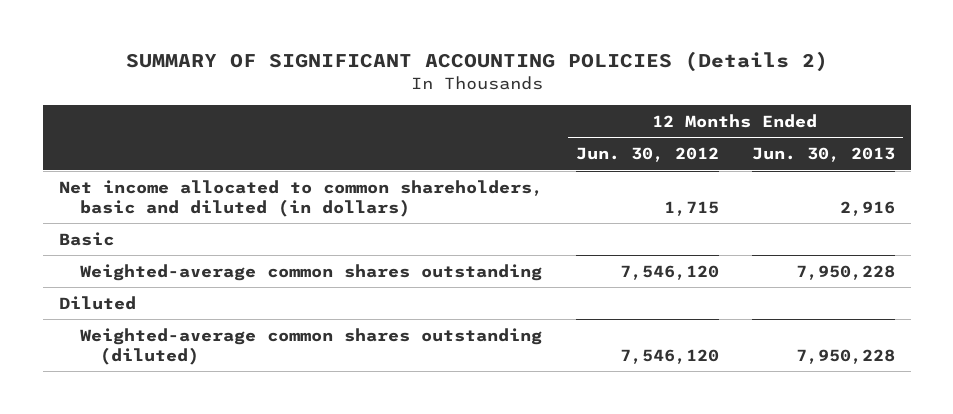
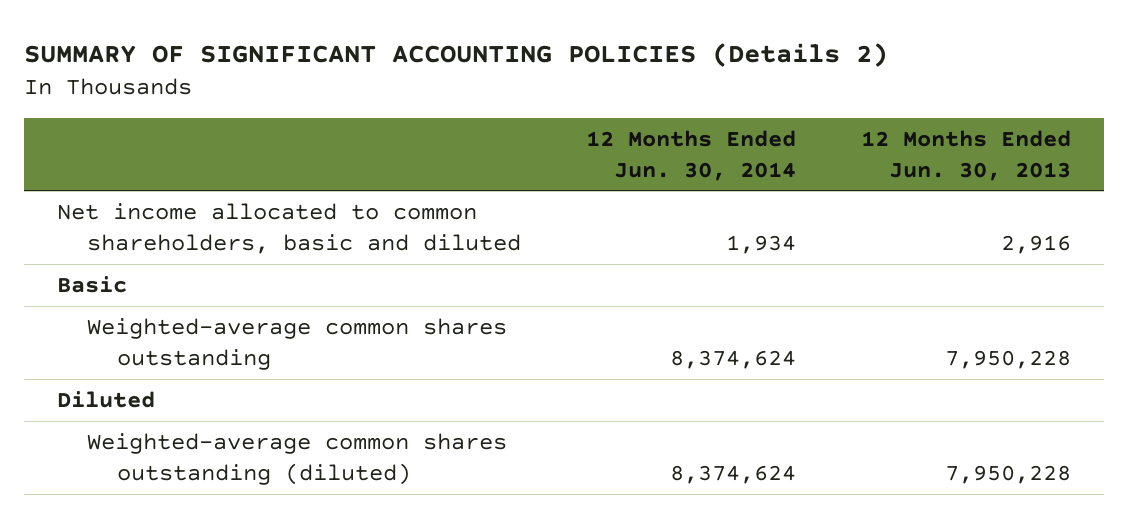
[575,147,719,163] Jun. 30, 2012 -> none
none -> [586,129,797,181] 12 Months Ended Jun. 30, 2014
[58,179,543,217] Net income allocated to common shareholders, basic and diluted (in dollars) -> [56,202,522,254] Net income allocated to common shareholders, basic and diluted

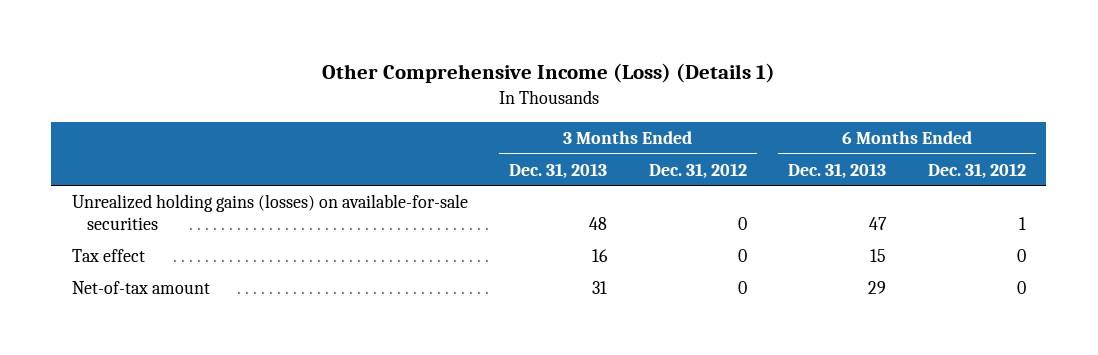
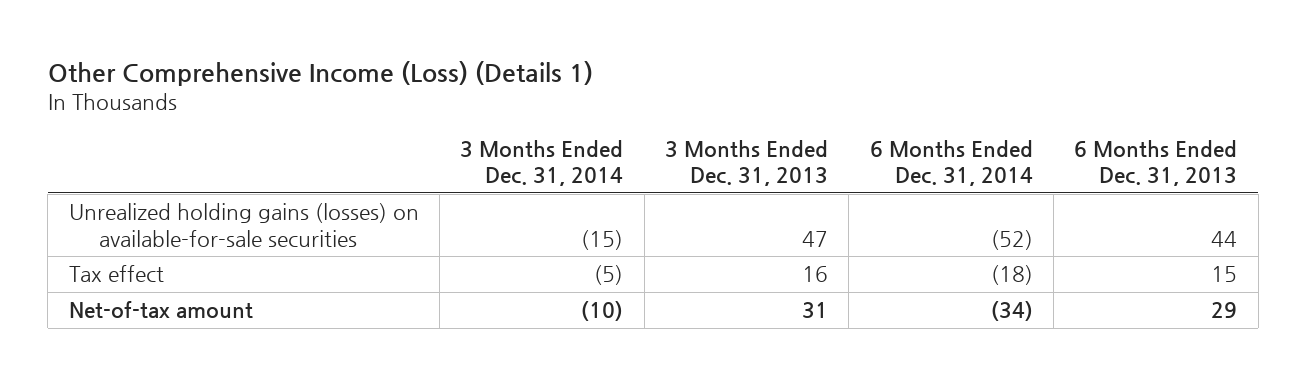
[648,162,747,179] Dec. 31, 2012 -> none
[927,162,1026,179] Dec. 31, 2012 -> none
none -> [460,139,624,187] 3 Months Ended Dec. 31, 2014
none -> [869,139,1033,187] 6 Months Ended Dec. 31, 2014
[589,217,608,231] 48 -> [802,230,829,247] 47
[869,217,888,231] 47 -> [1211,230,1238,247] 44

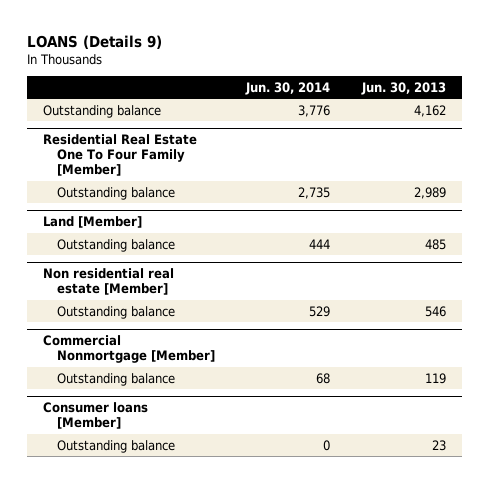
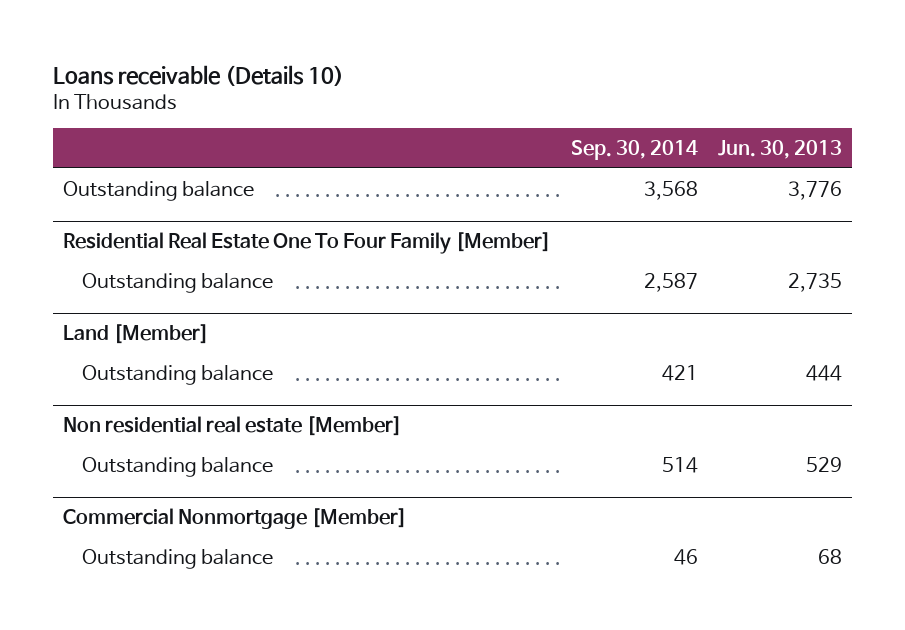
[27,34,163,49] LOANS (Details 9) -> [52,64,344,86] Loans receivable (Details 10)
[245,81,331,95] Jun. 30, 2014 -> none
none -> [571,140,699,161] Sep. 30, 2014
[413,104,446,117] 4,162 -> [788,180,843,200] 3,776
[413,186,446,199] 2,989 -> [788,272,843,292] 2,735
[424,238,446,250] 485 -> [806,364,843,381] 444
[424,305,446,317] 546 -> [806,456,843,472] 529
[43,402,149,430] Consumer loans [Member] -> none
[56,439,175,453] Outstanding balance -> none
[424,372,446,384] 119 -> [818,548,843,564] 68

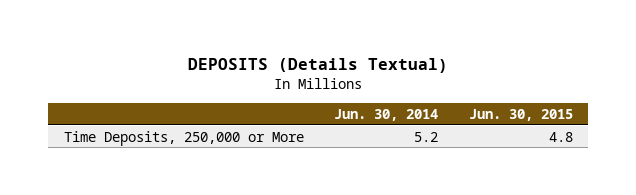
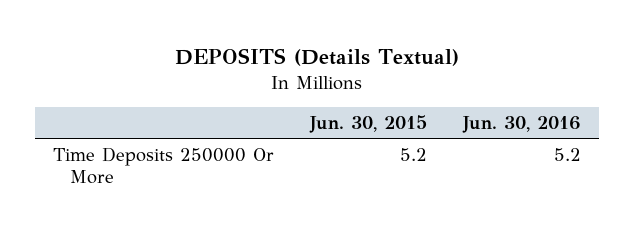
[334,109,439,122] Jun. 30, 2014 -> none
none -> [461,115,581,133] Jun. 30, 2016
[63,130,304,146] Time Deposits, 250,000 or More -> [53,147,275,185] Time Deposits 250000 Or More
[548,131,573,142] 4.8 -> [400,148,428,162] 5.2

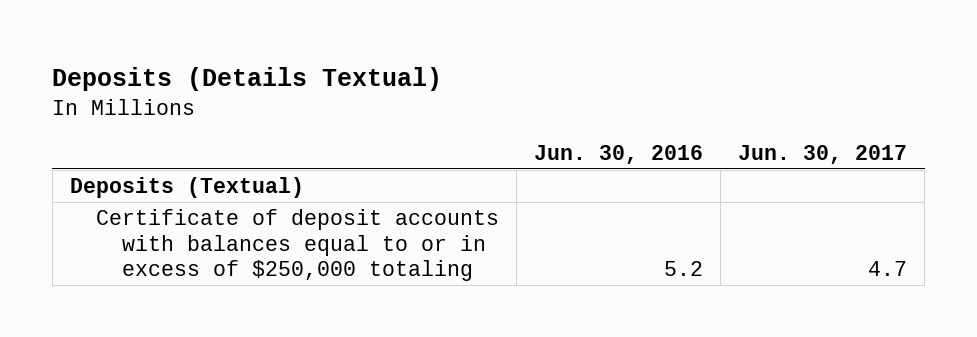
[175,47,460,66] DEPOSITS (Details Textual) -> [52,66,443,91] Deposits (Details Textual)
[309,114,428,133] Jun. 30, 2015 -> none
none -> [738,144,908,164] Jun. 30, 2017
none -> [69,177,304,199] Deposits (Textual)
[53,147,275,185] Time Deposits 250000 Or More -> [95,209,499,282] Certificate of deposit accounts with balances equal to or in excess of $250,000 totaling

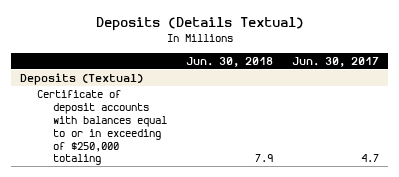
[534,144,704,164] Jun. 30, 2016 -> none
none -> [186,56,274,67] Jun. 30, 2018
[95,209,499,282] Certificate of deposit accounts with balances equal to or in excess of $250,000 totaling -> [36,90,168,166] Certificate of deposit accounts with balances equal to or in exceeding of $250,000 totaling

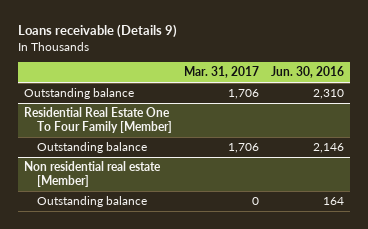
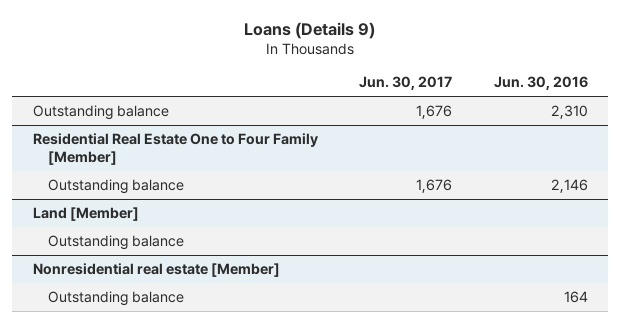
[17,24,177,39] Loans receivable (Details 9) -> [244,21,376,39] Loans (Details 9)
[183,66,259,79] Mar. 31, 2017 -> none
none -> [359,76,453,91] Jun. 30, 2017
[23,107,172,134] Residential Real Estate One To Four Family [Member] -> [32,133,318,166] Residential Real Estate One to Four Family [Member]
none -> [32,207,139,222] Land [Member]
none -> [47,235,184,251] Outstanding balance
[23,161,161,188] Non residential real estate [Member] -> [32,263,280,278] Nonresidential real estate [Member]

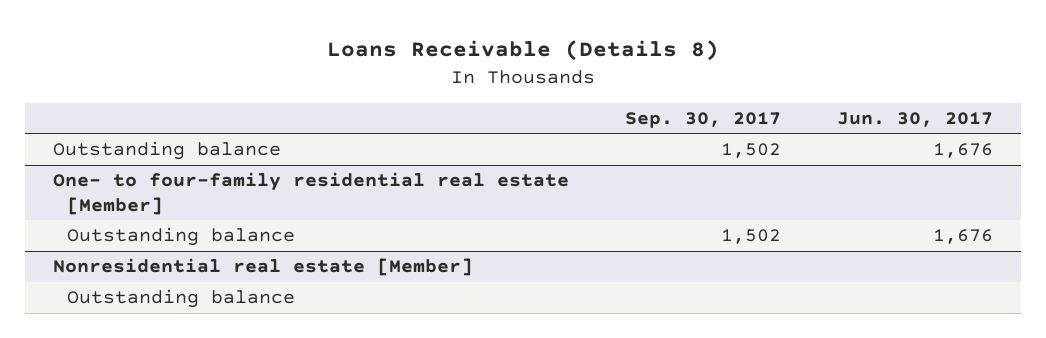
[244,21,376,39] Loans (Details 9) -> [327,40,720,62] Loans Receivable (Details 8)
[493,76,588,91] Jun. 30, 2016 -> none
none -> [625,111,782,128] Sep. 30, 2017
[32,133,318,166] Residential Real Estate One to Four Family [Member] -> [53,172,570,215] One- to four-family residential real estate [Member]
[32,207,139,222] Land [Member] -> none
[47,235,184,251] Outstanding balance -> none

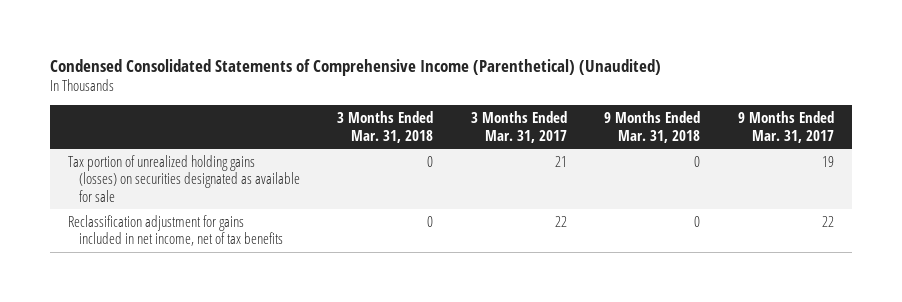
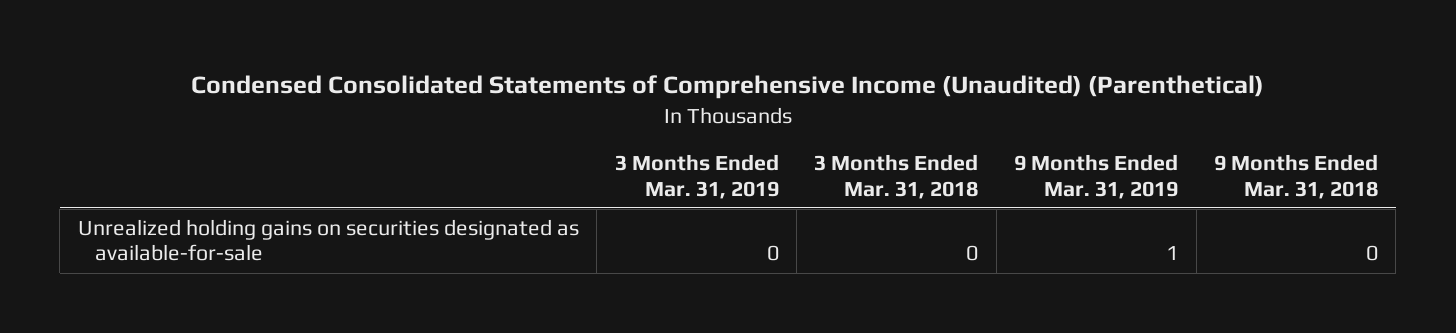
[49,58,661,76] Condensed Consolidated Statements of Comprehensive Income (Parenthetical) (Unaudited) -> [190,75,1264,100] Condensed Consolidated Statements of Comprehensive Income (Unaudited) (Parenthetical)
[470,110,567,143] 3 Months Ended Mar. 31, 2017 -> none
[737,110,834,143] 9 Months Ended Mar. 31, 2017 -> none
none -> [614,154,779,199] 3 Months Ended Mar. 31, 2019
none -> [1014,154,1179,199] 9 Months Ended Mar. 31, 2019
[68,214,283,247] Reclassification adjustment for gains included in net income, net of tax benefits -> none
[68,154,300,202] Tax portion of unrealized holding gains (losses) on securities designated as available for sale -> [77,219,579,262] Unrealized holding gains on securities designated as available-for-sale

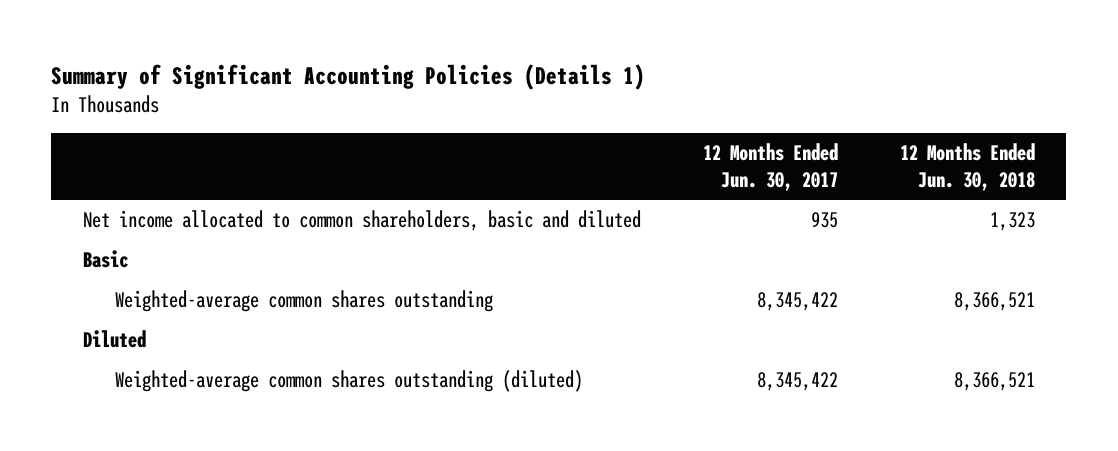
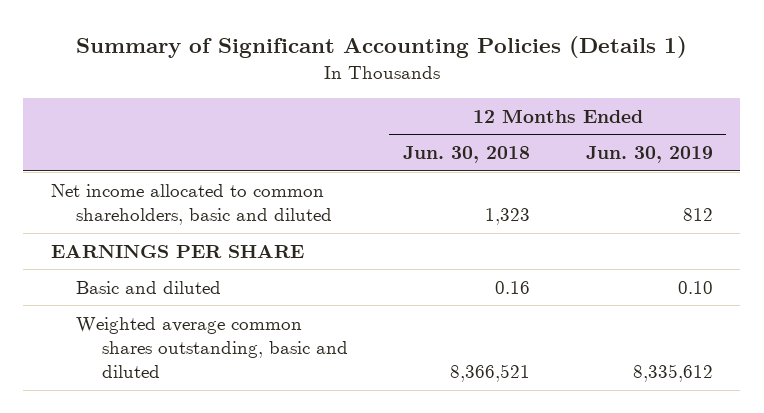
[702,143,838,191] 12 Months Ended Jun. 30, 2017 -> none
none -> [585,146,713,164] Jun. 30, 2019
[82,250,128,269] Basic -> none
[115,290,494,313] Weighted-average common shares outstanding -> none
[82,330,146,349] Diluted -> none
none -> [51,244,305,258] EARNINGS PER SHARE
none -> [76,280,222,294] Basic and diluted
[115,370,584,393] Weighted-average common shares outstanding (diluted) -> [76,316,348,379] Weighted average common shares outstanding, basic and diluted

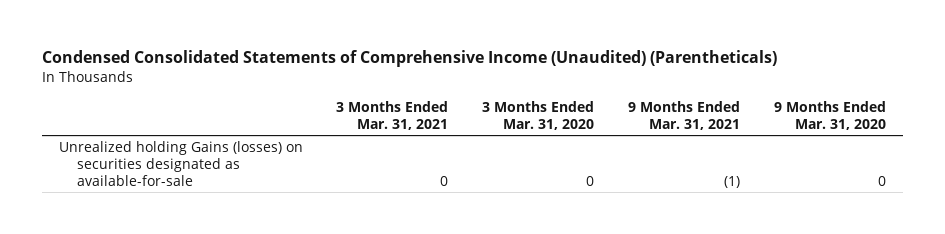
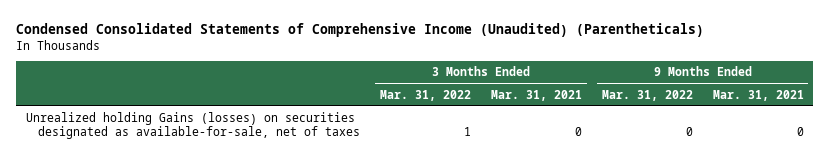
[482,101,595,131] 3 Months Ended Mar. 31, 2020 -> none
[774,101,887,131] 9 Months Ended Mar. 31, 2020 -> none
none -> [380,89,472,101] Mar. 31, 2022
none -> [601,89,693,101] Mar. 31, 2022
[58,141,303,186] Unrealized holding Gains (losses) on securities designated as available-for-sale -> [26,112,361,140] Unrealized holding Gains (losses) on securities designated as available-for-sale, net of taxes
[724,175,741,188] (1) -> [796,127,804,137] 0

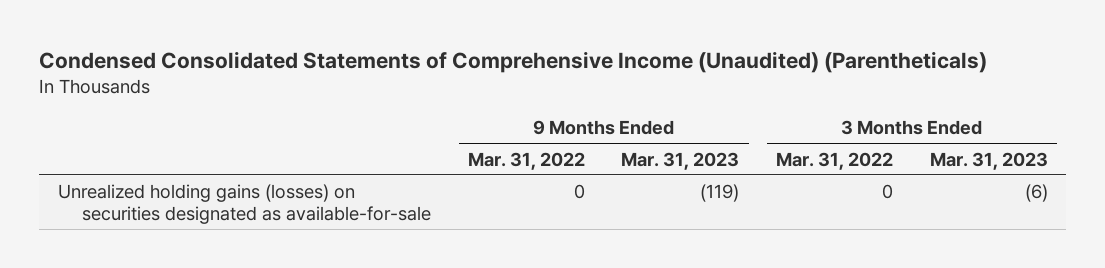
[490,89,582,101] Mar. 31, 2021 -> none
[712,89,804,101] Mar. 31, 2021 -> none
none -> [621,151,740,170] Mar. 31, 2023
none -> [929,151,1048,170] Mar. 31, 2023
[26,112,361,140] Unrealized holding Gains (losses) on securities designated as available-for-sale, net of taxes -> [57,184,432,225] Unrealized holding gains (losses) on securities designated as available-for-sale
[464,127,472,137] 1 -> [882,184,894,200] 0

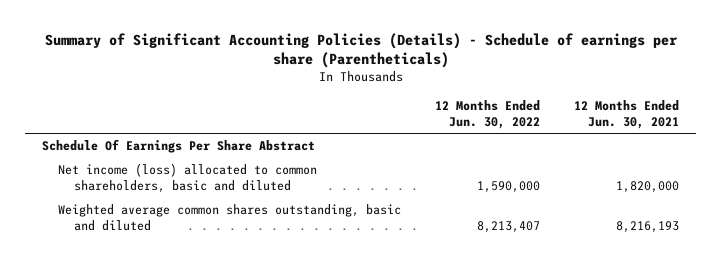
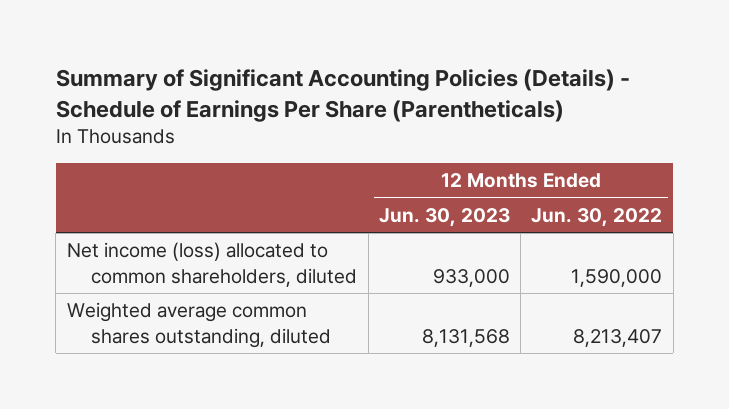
[44,32,678,69] Summary of Significant Accounting Policies (Details) - Schedule of earnings per share (Parentheticals) -> [55,69,630,122] Summary of Significant Accounting Policies (Details) - Schedule of Earnings Per Share (Parentheticals)
[574,99,680,129] 12 Months Ended Jun. 30, 2021 -> none
none -> [378,207,510,227] Jun. 30, 2023
[42,139,316,154] Schedule Of Earnings Per Share Abstract -> none
[58,163,318,194] Net income (loss) allocated to common shareholders, basic and diluted -> [66,242,358,287] Net income (loss) allocated to common shareholders, diluted
[58,204,402,232] Weighted average common shares outstanding, basic and diluted -> [66,302,332,348] Weighted average common shares outstanding, diluted

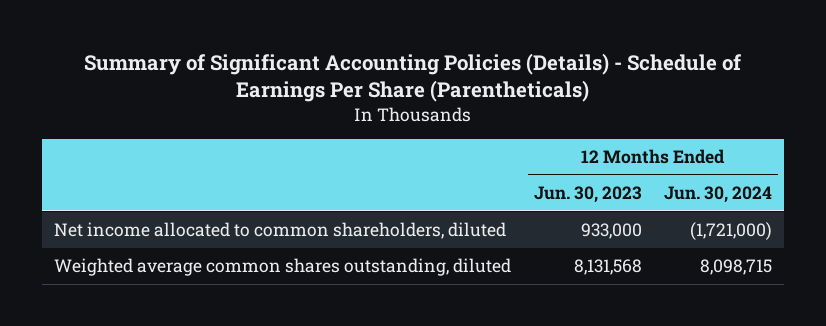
[531,207,663,227] Jun. 30, 2022 -> none
none -> [664,186,773,204] Jun. 30, 2024
[66,242,358,287] Net income (loss) allocated to common shareholders, diluted -> [53,222,506,240] Net income allocated to common shareholders, diluted

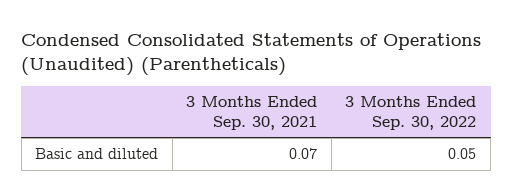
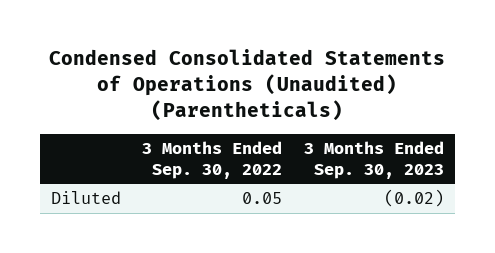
[186,95,318,130] 3 Months Ended Sep. 30, 2021 -> none
none -> [304,140,445,179] 3 Months Ended Sep. 30, 2023
[35,148,159,160] Basic and diluted -> [50,191,121,205] Diluted

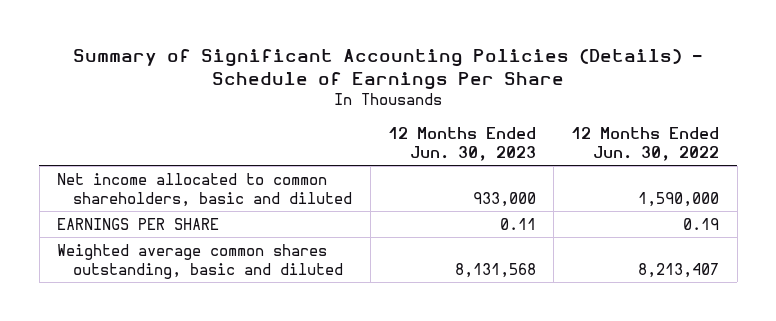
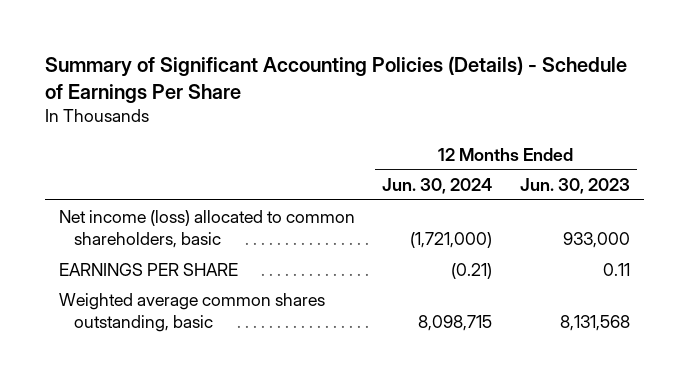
[571,126,720,161] 12 Months Ended Jun. 30, 2022 -> none
none -> [382,178,493,195] Jun. 30, 2024
[56,172,353,207] Net income allocated to common shareholders, basic and diluted -> [58,209,355,248] Net income (loss) allocated to common shareholders, basic
[56,243,344,279] Weighted average common shares outstanding, basic and diluted -> [58,292,325,332] Weighted average common shares outstanding, basic

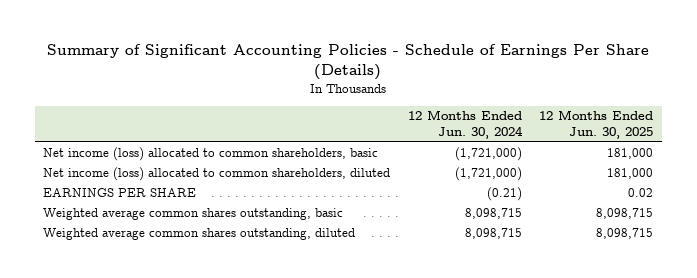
[44,55,627,103] Summary of Significant Accounting Policies (Details) - Schedule of Earnings Per Share -> [47,43,650,80] Summary of Significant Accounting Policies - Schedule of Earnings Per Share (Details)
[520,178,631,195] Jun. 30, 2023 -> none
none -> [539,109,654,140] 12 Months Ended Jun. 30, 2025
none -> [43,167,391,182] Net income (loss) allocated to common shareholders, diluted
none -> [43,228,356,241] Weighted average common shares outstanding, diluted

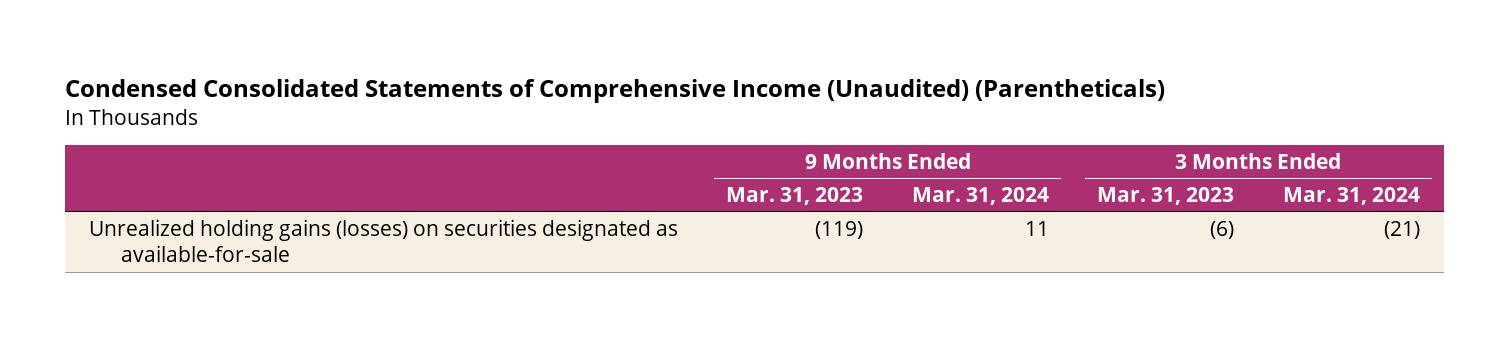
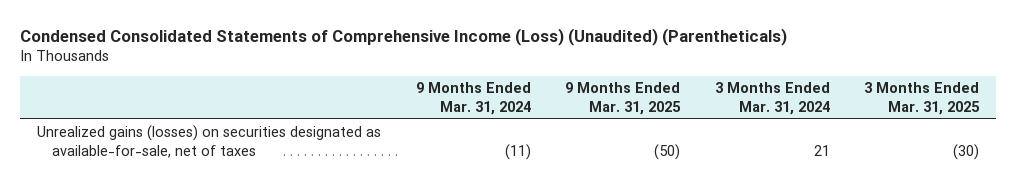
[64,78,1165,103] Condensed Consolidated Statements of Comprehensive Income (Unaudited) (Parentheticals) -> [19,28,787,47] Condensed Consolidated Statements of Comprehensive Income (Loss) (Unaudited) (Parentheticals)
[726,186,864,205] Mar. 31, 2023 -> none
[1097,186,1235,205] Mar. 31, 2023 -> none
none -> [565,82,682,115] 9 Months Ended Mar. 31, 2025
none -> [864,82,981,115] 3 Months Ended Mar. 31, 2025
[89,218,679,263] Unrealized holding gains (losses) on securities designated as available-for-sale -> [37,125,382,158] Unrealized gains (losses) on securities designated as available-for-sale, net of taxes
[1024,220,1049,236] 11 -> [504,143,531,160] (11)
[1383,220,1420,239] (21) -> [813,144,830,156] 21

